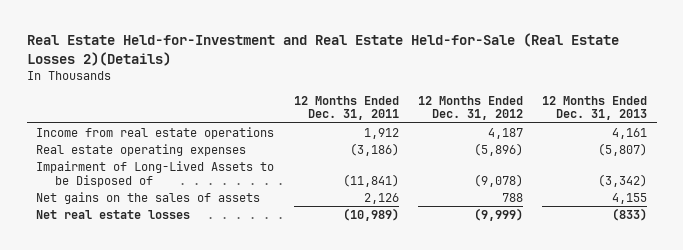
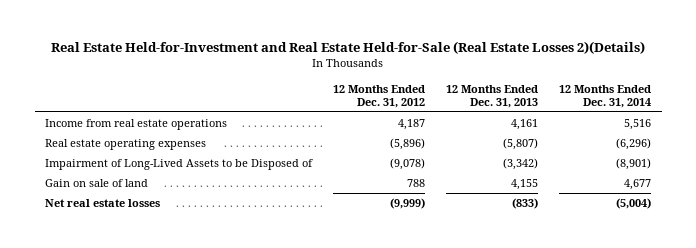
[293,95,399,121] 12 Months Ended Dec. 31, 2011 -> none
none -> [559,84,652,108] 12 Months Ended Dec. 31, 2014
[36,191,261,204] Net gains on the sales of assets -> [45,179,149,188] Gain on sale of land

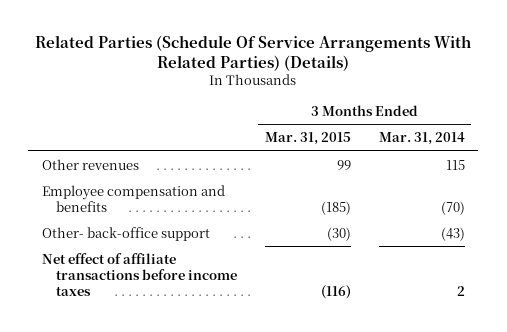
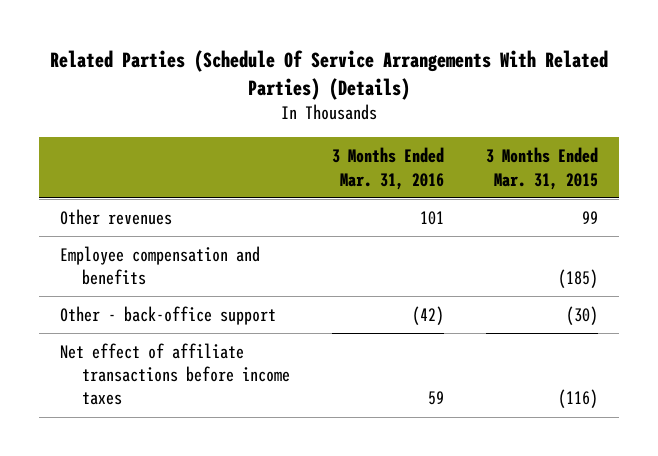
[378,132,465,146] Mar. 31, 2014 -> none
none -> [331,147,444,190] 3 Months Ended Mar. 31, 2016
[42,226,211,241] Other- back-office support -> [60,305,277,325] Other - back-office support

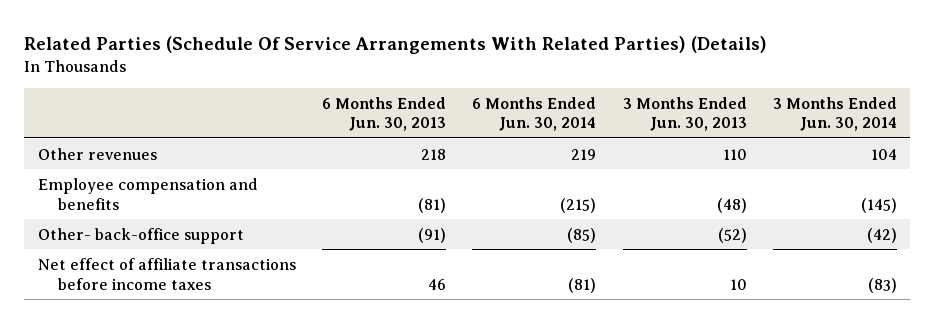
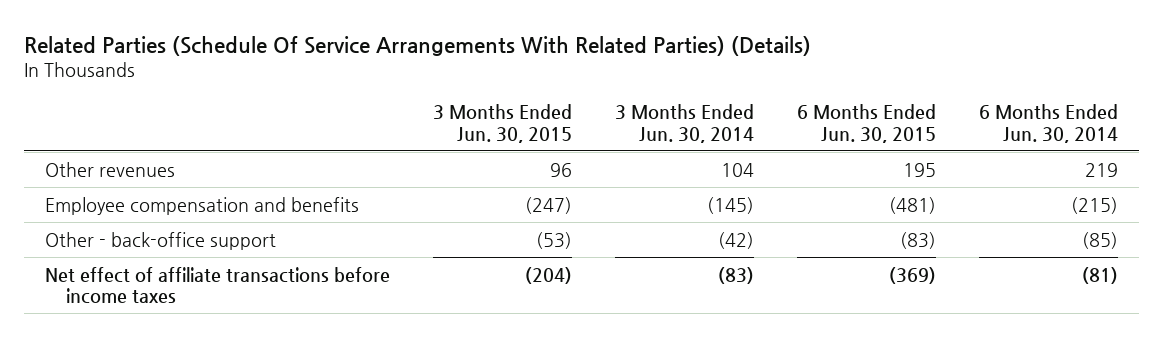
[321,96,446,132] 6 Months Ended Jun. 30, 2013 -> none
[622,96,747,132] 3 Months Ended Jun. 30, 2013 -> none
none -> [433,104,573,143] 3 Months Ended Jun. 30, 2015
none -> [797,104,937,143] 6 Months Ended Jun. 30, 2015
[37,227,244,244] Other- back-office support -> [45,231,277,250] Other - back-office support

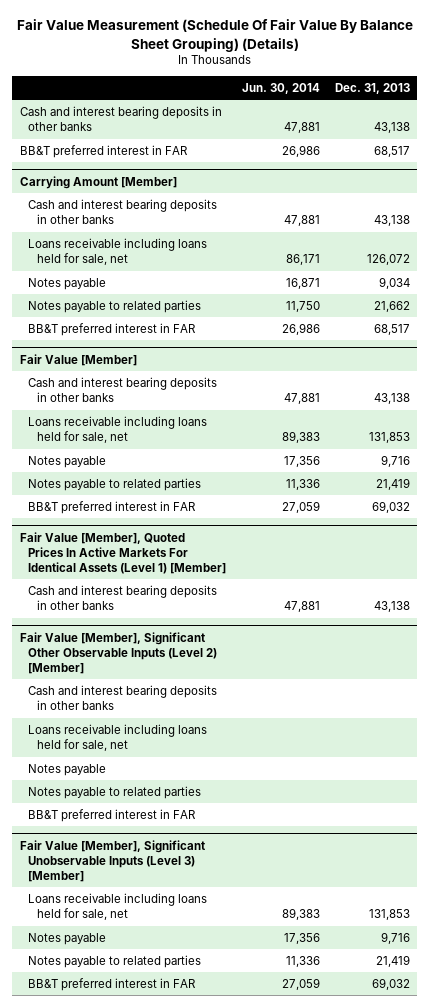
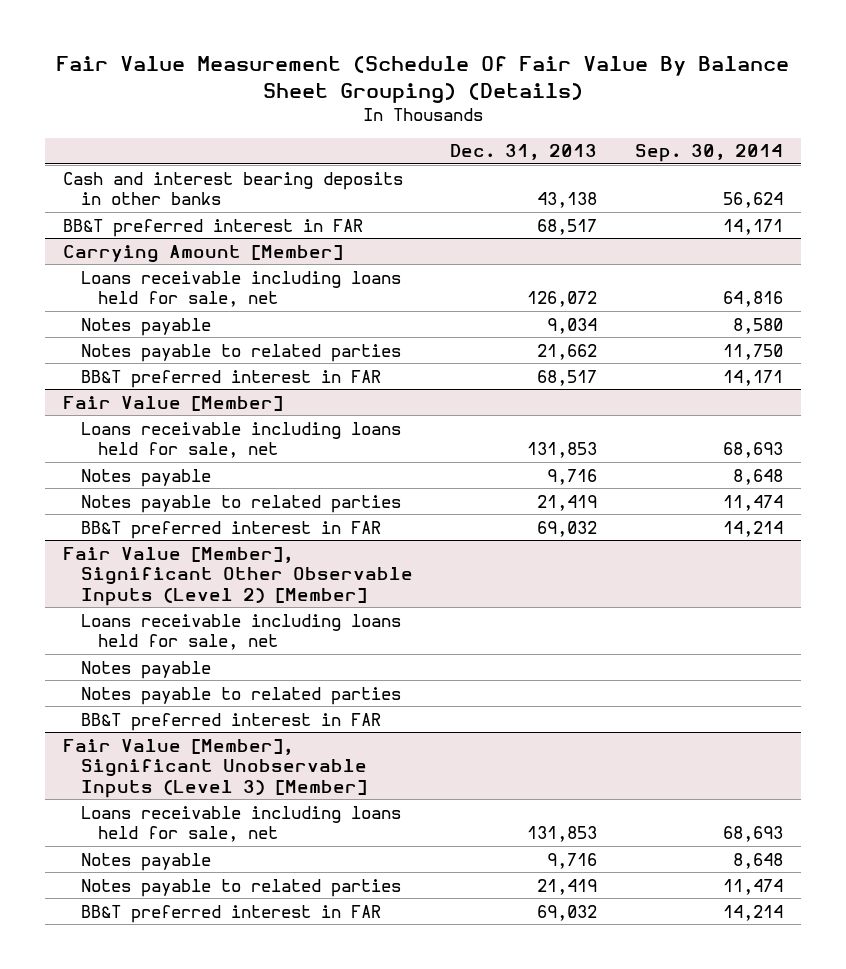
[241,83,320,95] Jun. 30, 2014 -> none
none -> [634,144,783,163] Sep. 30, 2014
[28,198,218,225] Cash and interest bearing deposits in other banks -> none
[28,376,218,403] Cash and interest bearing deposits in other banks -> none
[19,531,227,574] Fair Value [Member], Quoted Prices In Active Markets For Identical Assets (Level 1) [Member] -> none
[28,584,218,611] Cash and interest bearing deposits in other banks -> none
[28,684,218,711] Cash and interest bearing deposits in other banks -> none

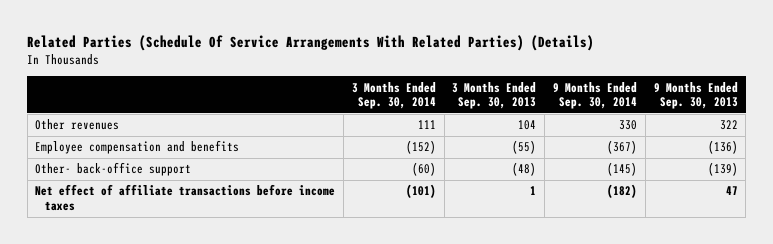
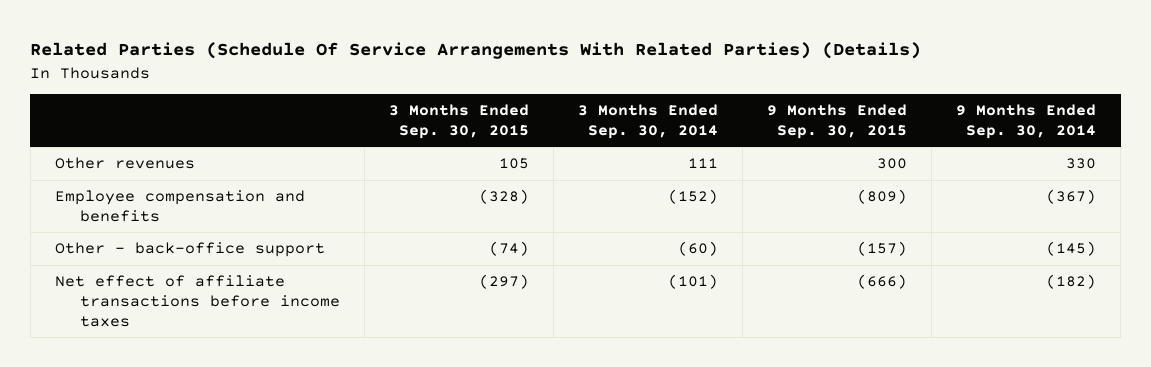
[452,81,537,110] 3 Months Ended Sep. 30, 2013 -> none
[653,81,738,110] 9 Months Ended Sep. 30, 2013 -> none
none -> [388,104,529,139] 3 Months Ended Sep. 30, 2015
none -> [767,104,908,139] 9 Months Ended Sep. 30, 2015
[35,162,192,177] Other- back-office support -> [54,242,325,258] Other - back-office support

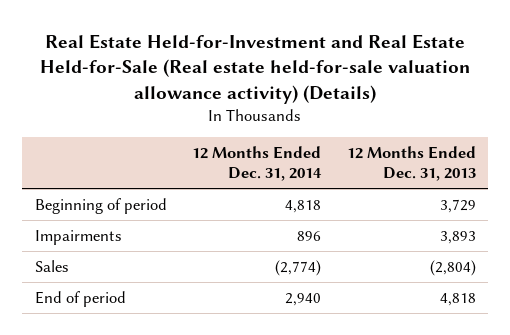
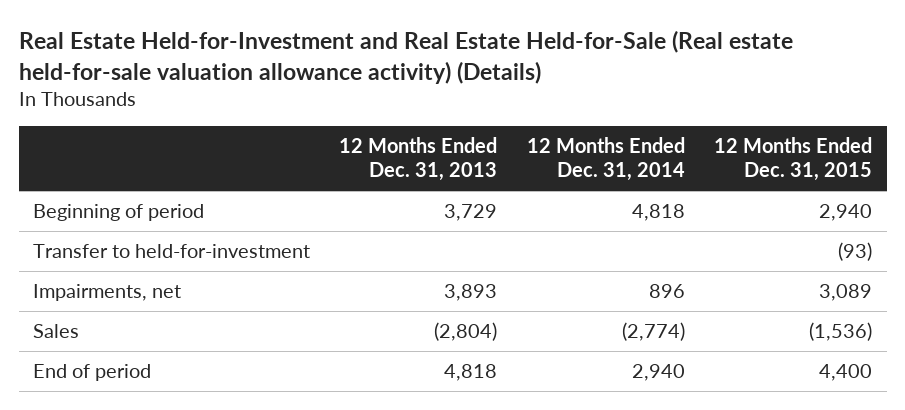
none -> [713,137,872,182] 12 Months Ended Dec. 31, 2015
none -> [33,244,311,259] Transfer to held-for-investment
[34,229,122,245] Impairments -> [33,284,182,302] Impairments, net

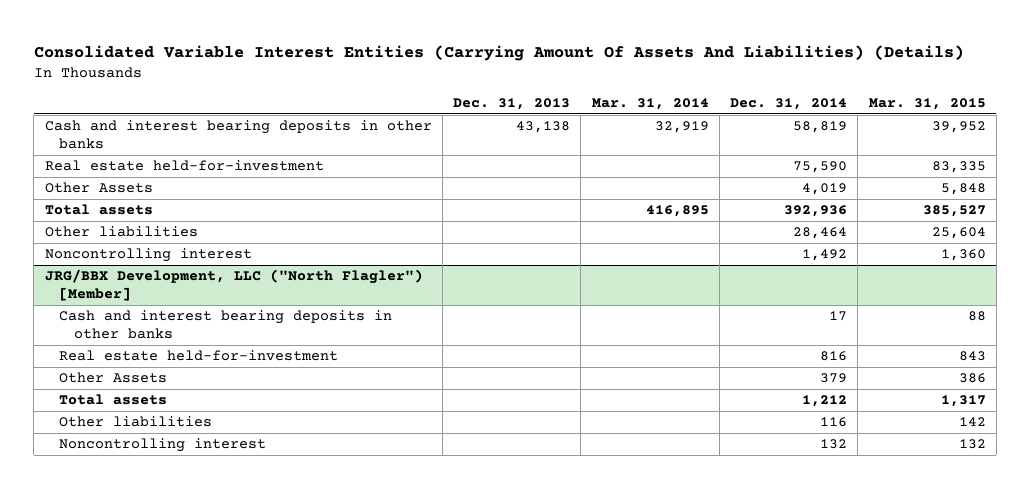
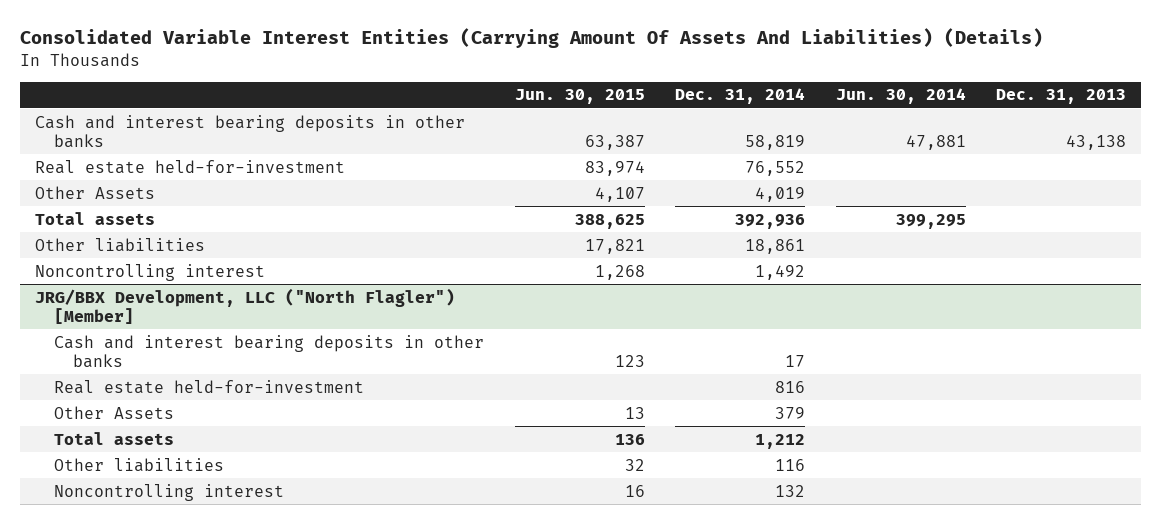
[591,97,709,110] Mar. 31, 2014 -> none
[868,97,986,110] Mar. 31, 2015 -> none
none -> [514,89,645,105] Jun. 30, 2015
none -> [835,88,966,105] Jun. 30, 2014
[793,161,848,174] 75,590 -> [745,160,806,176] 76,552
[793,227,848,240] 28,464 -> [745,238,806,254] 18,861

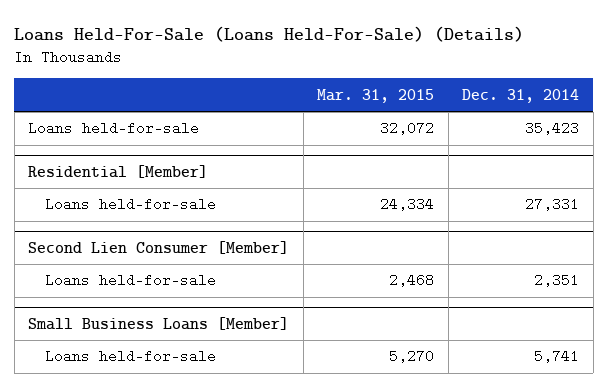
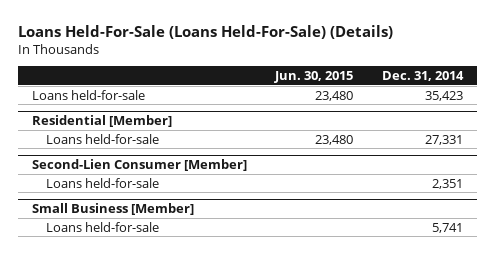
[317,88,435,103] Mar. 31, 2015 -> none
none -> [274,70,354,83] Jun. 30, 2015
[28,241,290,255] Second Lien Consumer [Member] -> [32,158,248,171] Second-Lien Consumer [Member]
[28,317,290,331] Small Business Loans [Member] -> [32,202,195,215] Small Business [Member]

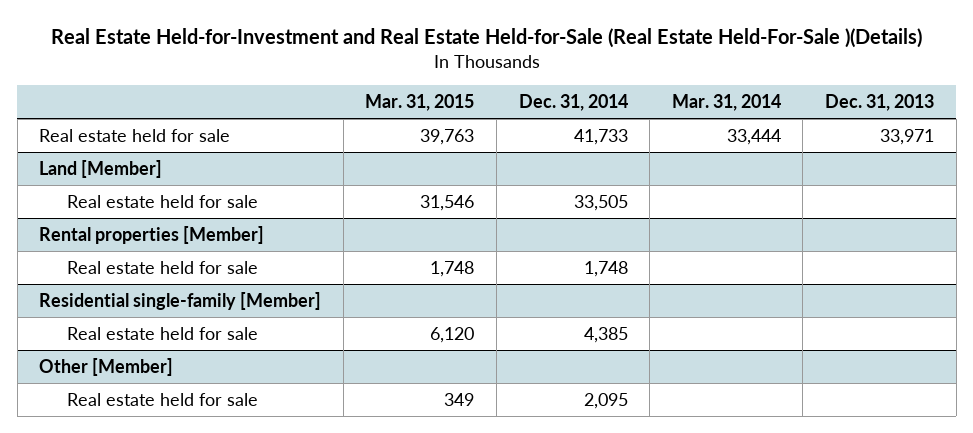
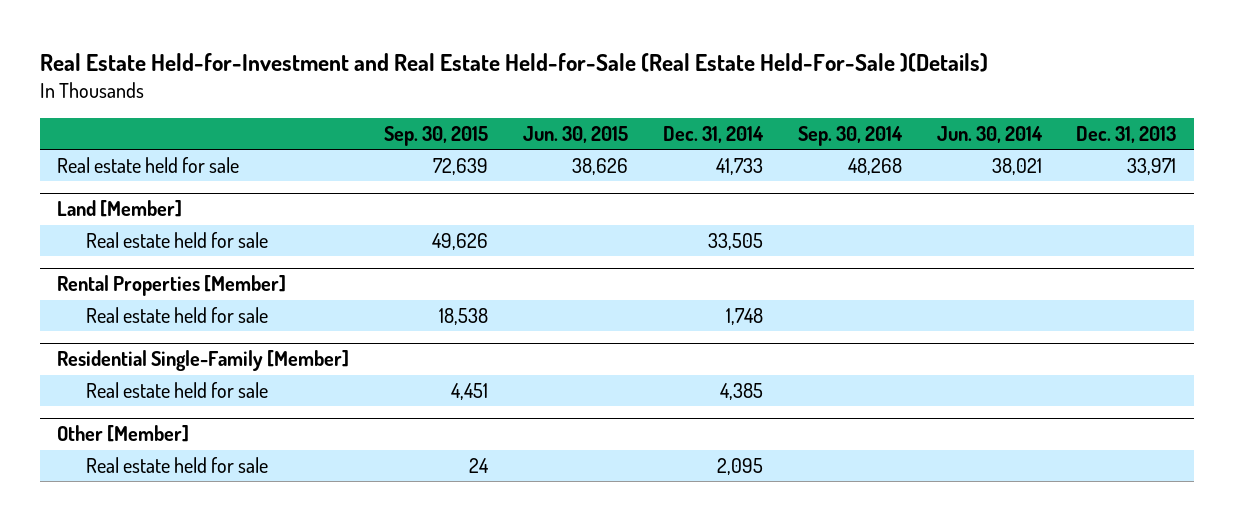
[365,94,475,112] Mar. 31, 2015 -> none
[671,94,781,112] Mar. 31, 2014 -> none
none -> [384,125,489,146] Sep. 30, 2015
none -> [523,125,629,143] Jun. 30, 2015
none -> [797,125,903,146] Sep. 30, 2014
none -> [936,125,1043,143] Jun. 30, 2014
[39,225,265,244] Rental properties [Member] -> [57,275,287,297] Rental Properties [Member]
[39,291,322,310] Residential single-family [Member] -> [57,350,350,372] Residential Single-Family [Member]

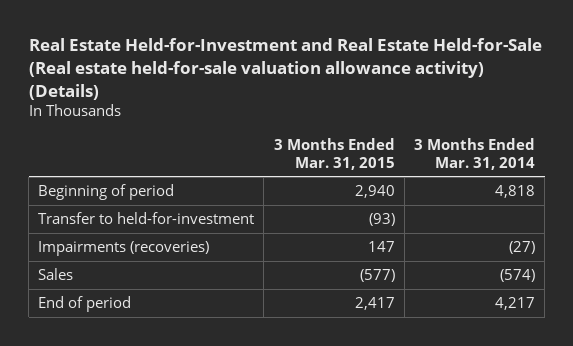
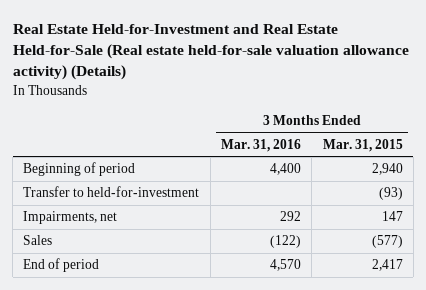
[413,138,535,170] 3 Months Ended Mar. 31, 2014 -> none
none -> [221,138,302,152] Mar. 31, 2016
[38,241,210,257] Impairments (recoveries) -> [23,211,118,225] Impairments, net

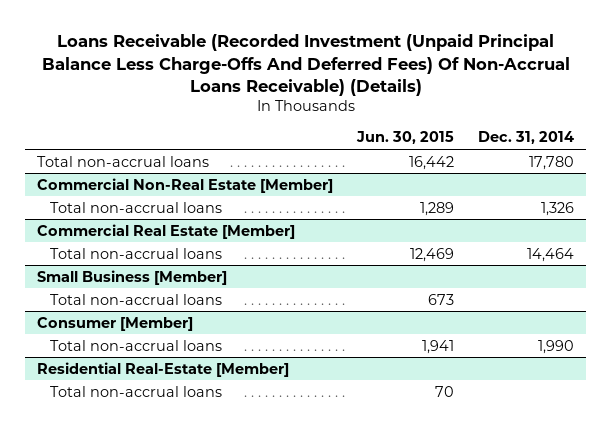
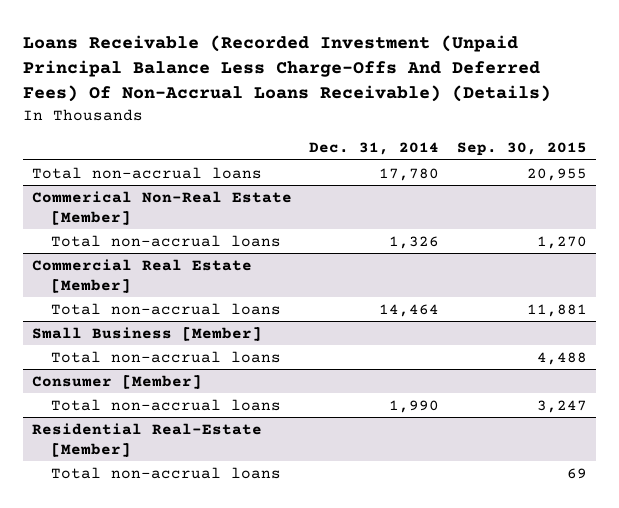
[356,131,455,145] Jun. 30, 2015 -> none
none -> [456,142,587,157] Sep. 30, 2015
[37,177,334,193] Commercial Non-Real Estate [Member] -> [31,190,292,225] Commerical Non-Real Estate [Member]

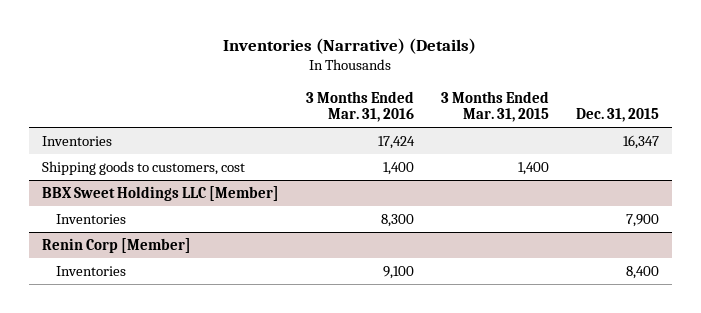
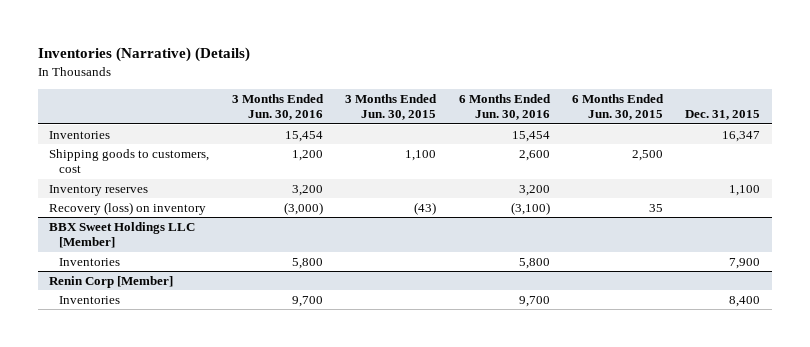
[306,90,415,123] 3 Months Ended Mar. 31, 2016 -> none
[440,90,549,123] 3 Months Ended Mar. 31, 2015 -> none
none -> [231,93,324,121] 3 Months Ended Jun. 30, 2016
none -> [345,93,438,121] 3 Months Ended Jun. 30, 2015
none -> [458,93,551,121] 6 Months Ended Jun. 30, 2016
none -> [572,93,665,121] 6 Months Ended Jun. 30, 2015
none -> [49,184,149,196] Inventory reserves
none -> [49,201,207,215] Recovery (loss) on inventory

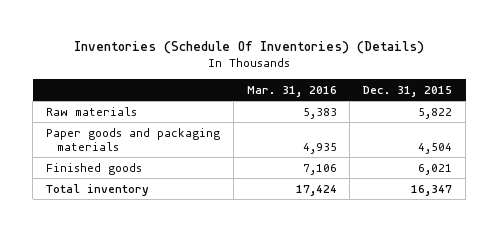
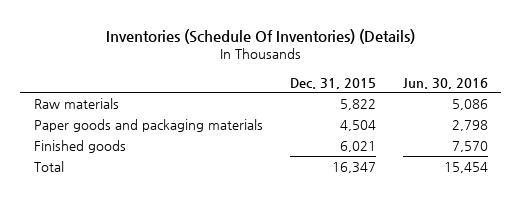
[246,85,337,97] Mar. 31, 2016 -> none
none -> [402,77,488,89] Jun. 30, 2016
[45,183,149,196] Total inventory -> [33,161,64,173] Total

